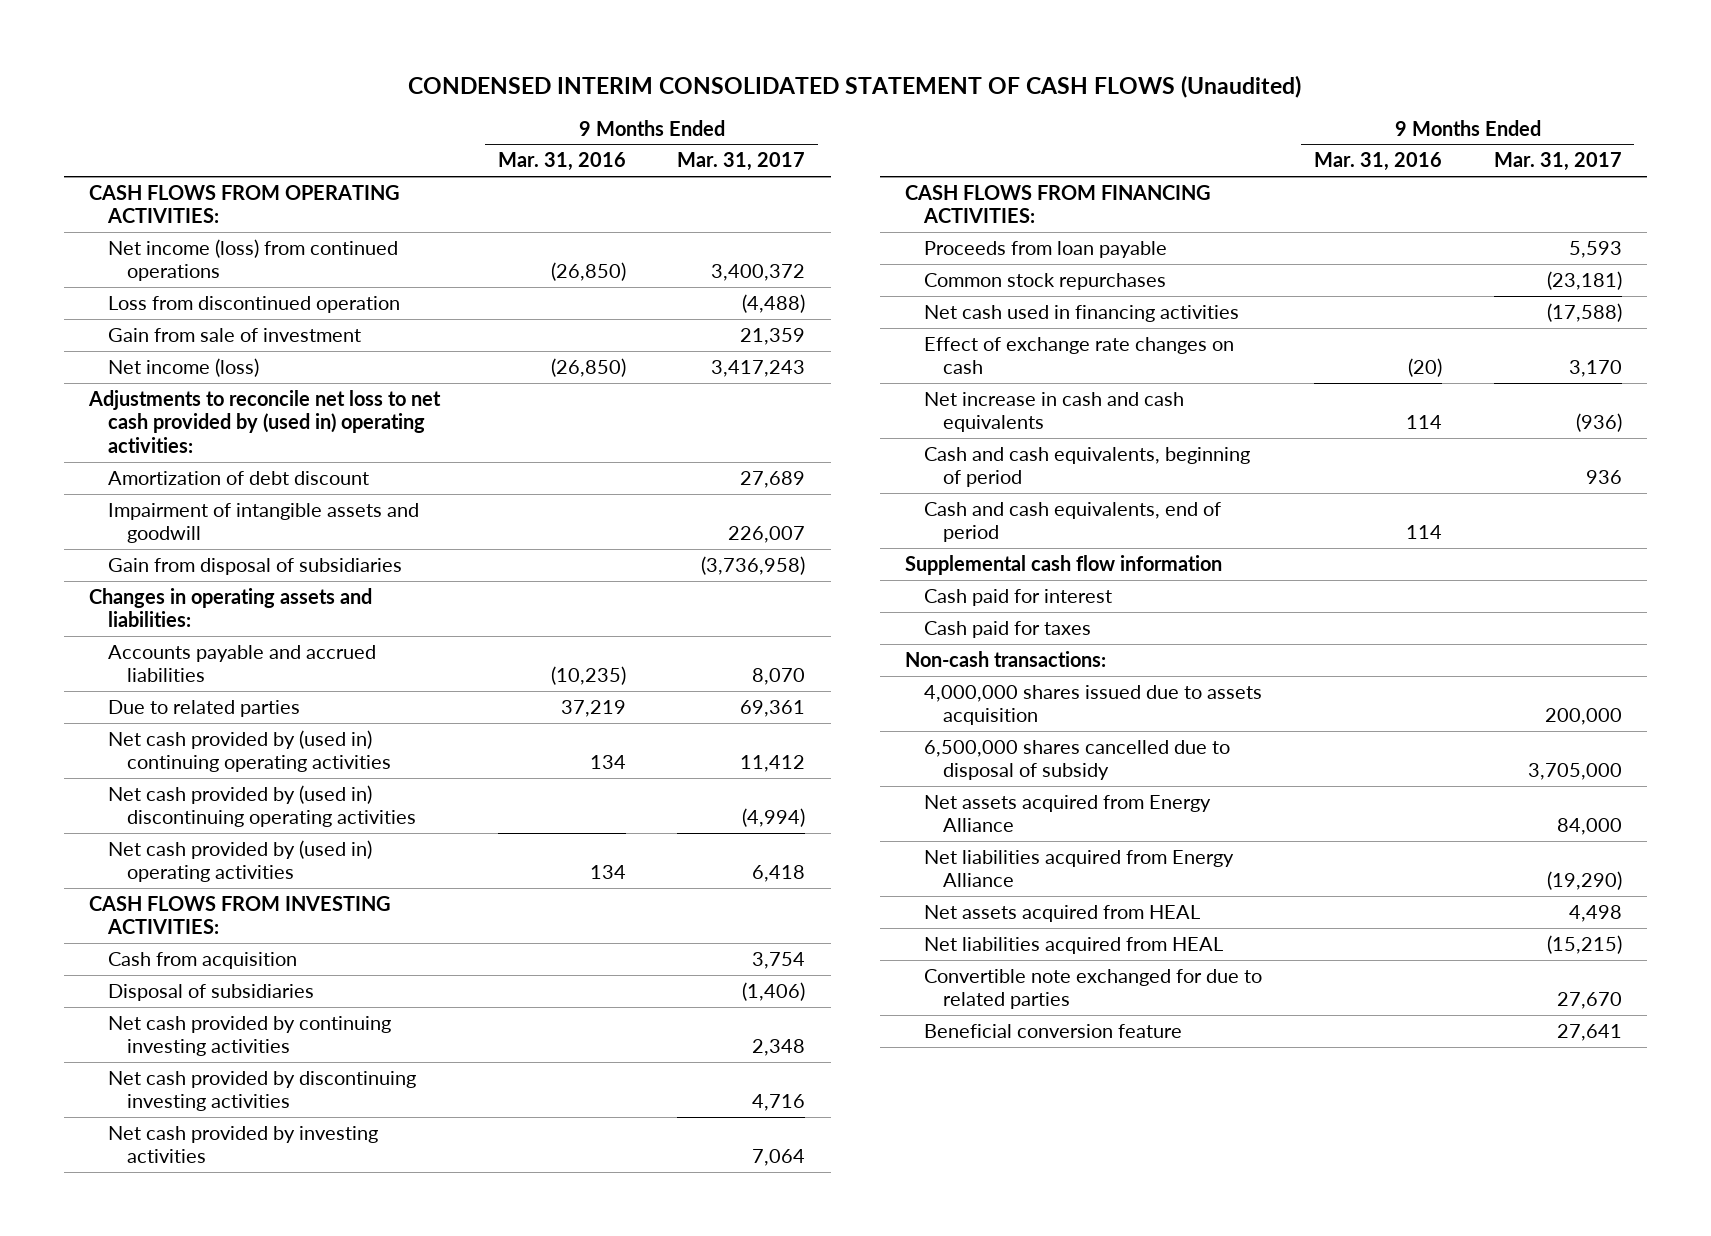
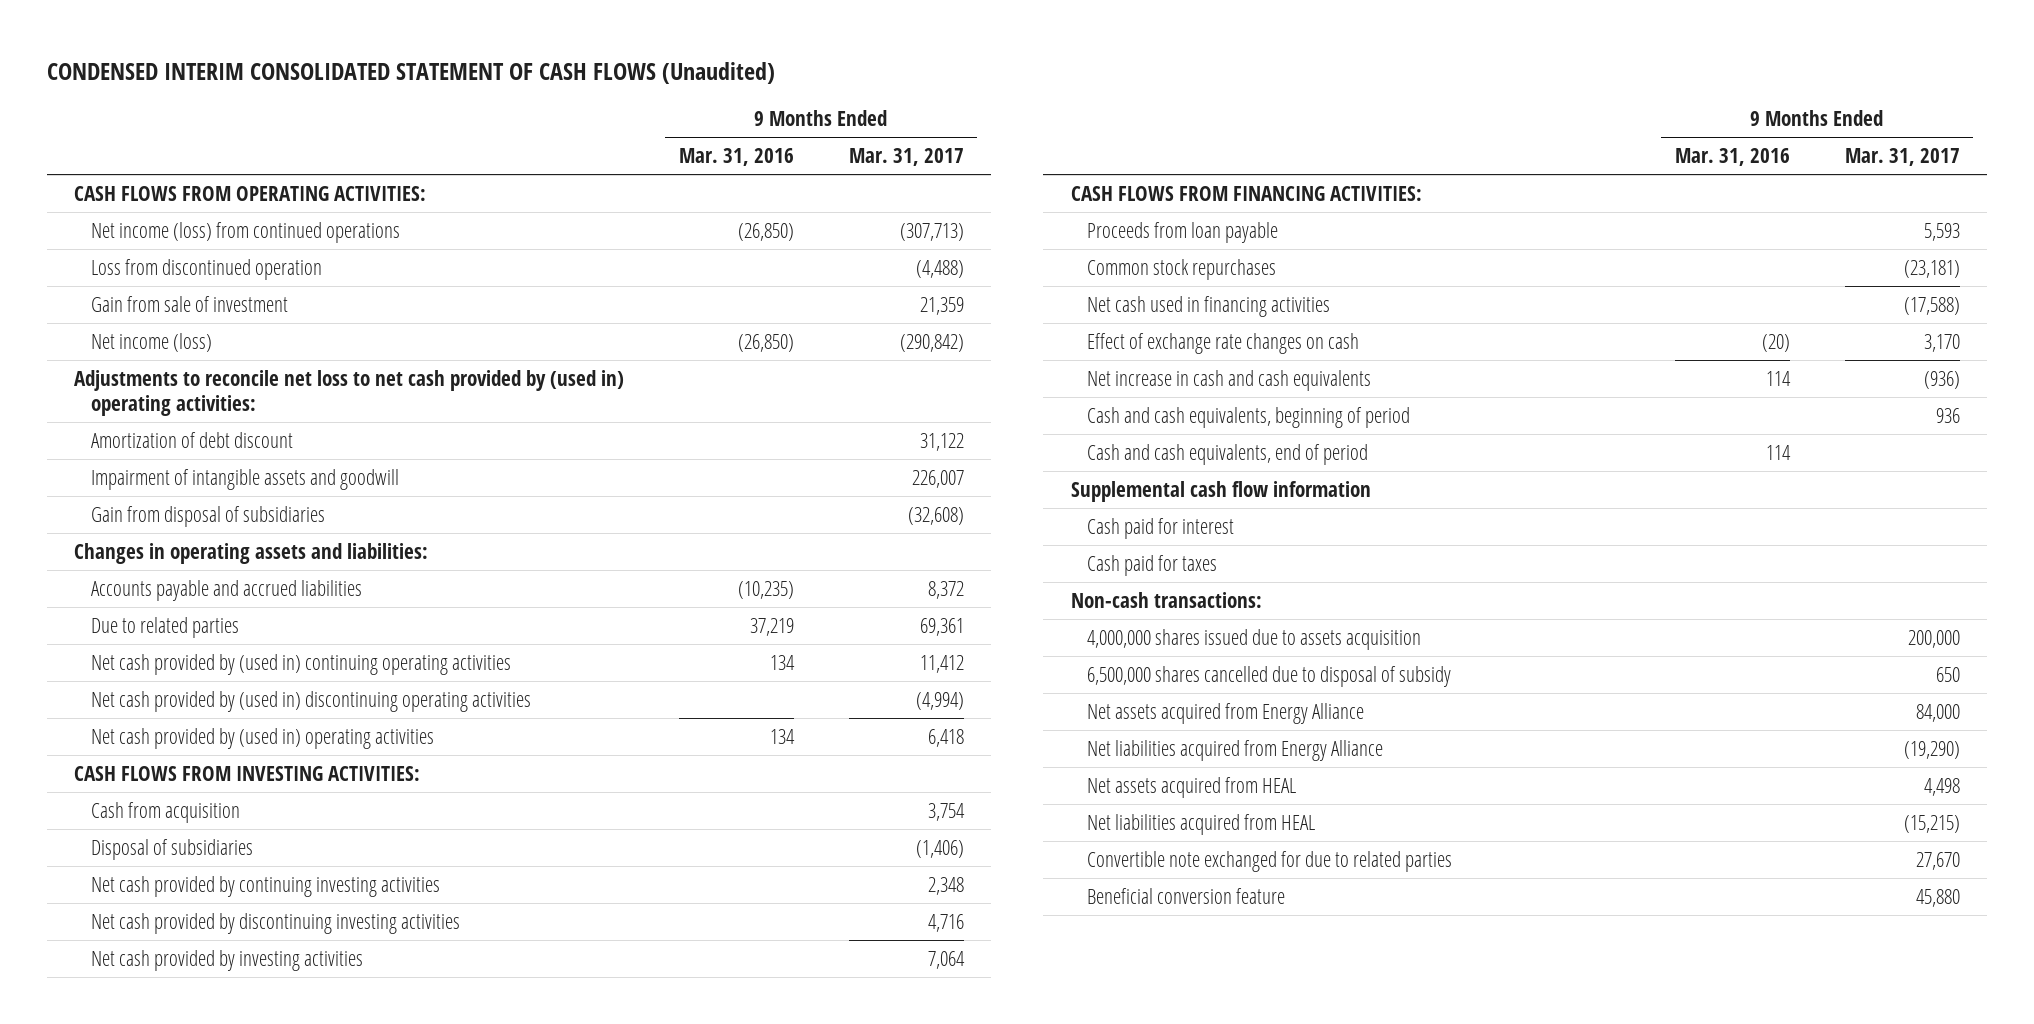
[711,264,806,282] 3,400,372 -> [899,222,964,241] (307,713)
[711,359,806,377] 3,417,243 -> [899,333,964,352] (290,842)
[740,470,806,488] 27,689 -> [919,432,964,451] 31,122
[701,555,806,575] (3,736,958) -> [907,506,964,525] (32,608)
[752,668,806,686] 8,070 -> [927,580,964,599] 8,372
[1527,763,1622,781] 3,705,000 -> [1935,666,1960,682] 650
[1556,1023,1622,1041] 27,641 -> [1915,888,1960,907] 45,880

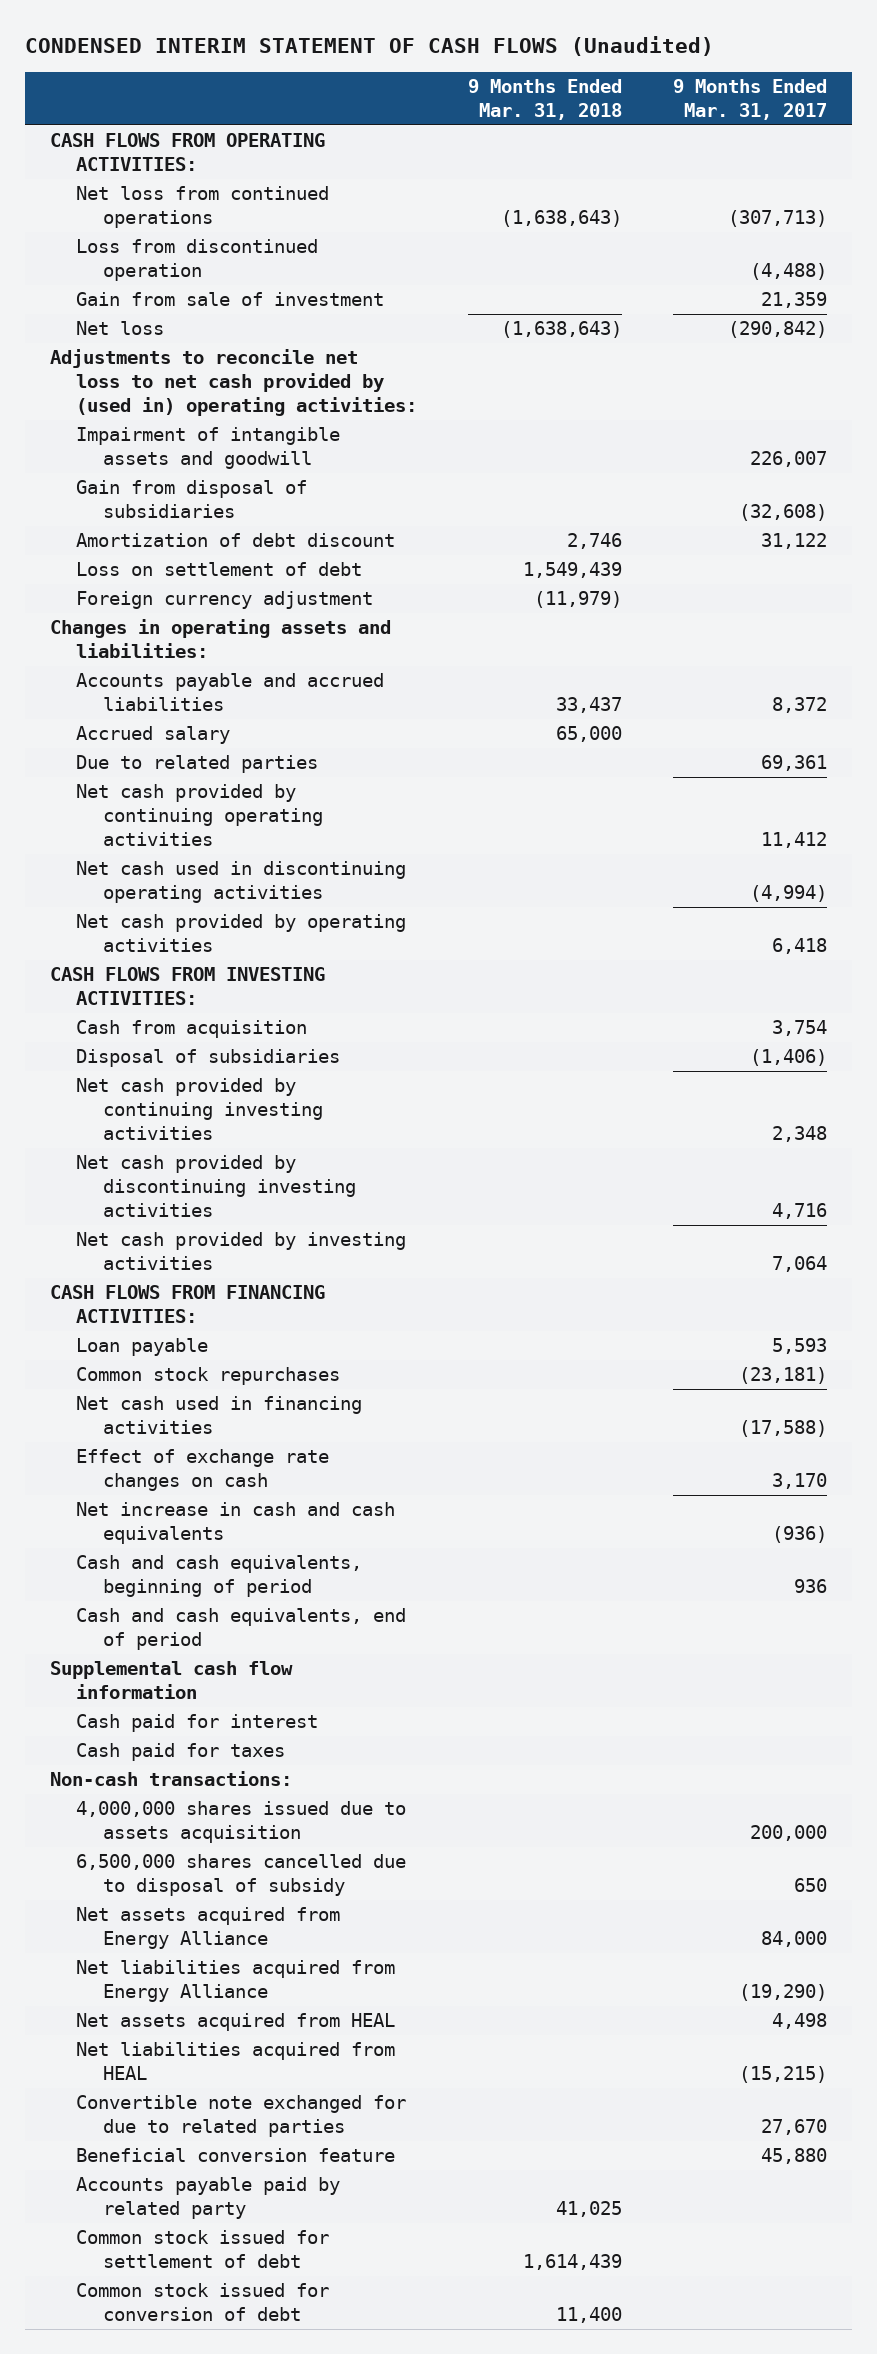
[47,61,776,84] CONDENSED INTERIM CONSOLIDATED STATEMENT OF CASH FLOWS (Unaudited) -> [24,36,714,57] CONDENSED INTERIM STATEMENT OF CASH FLOWS (Unaudited)
[679,148,795,167] Mar. 31, 2016 -> none
none -> [468,78,623,120] 9 Months Ended Mar. 31, 2018
[90,221,400,243] Net income (loss) from continued operations -> [76,186,330,229] Net loss from continued operations
[90,332,212,352] Net income (loss) -> [76,321,165,336] Net loss
[90,431,293,448] Amortization of debt discount -> [76,533,396,548] Amortization of debt discount
none -> [76,562,363,577] Loss on settlement of debt
none -> [76,591,374,610] Foreign currency adjustment
none -> [76,726,231,745] Accrued salary
[90,653,511,675] Net cash provided by (used in) continuing operating activities -> [76,784,323,846] Net cash provided by continuing operating activities
[90,690,531,712] Net cash provided by (used in) discontinuing operating activities -> [76,861,407,904] Net cash used in discontinuing operating activities
[90,727,434,749] Net cash provided by (used in) operating activities -> [76,914,407,953] Net cash provided by operating activities
[1086,221,1278,243] Proceeds from loan payable -> [76,1338,209,1357] Loan payable
none -> [76,2177,341,2220] Accounts payable paid by related party
none -> [76,2230,330,2269] Common stock issued for settlement of debt
none -> [76,2283,330,2322] Common stock issued for conversion of debt

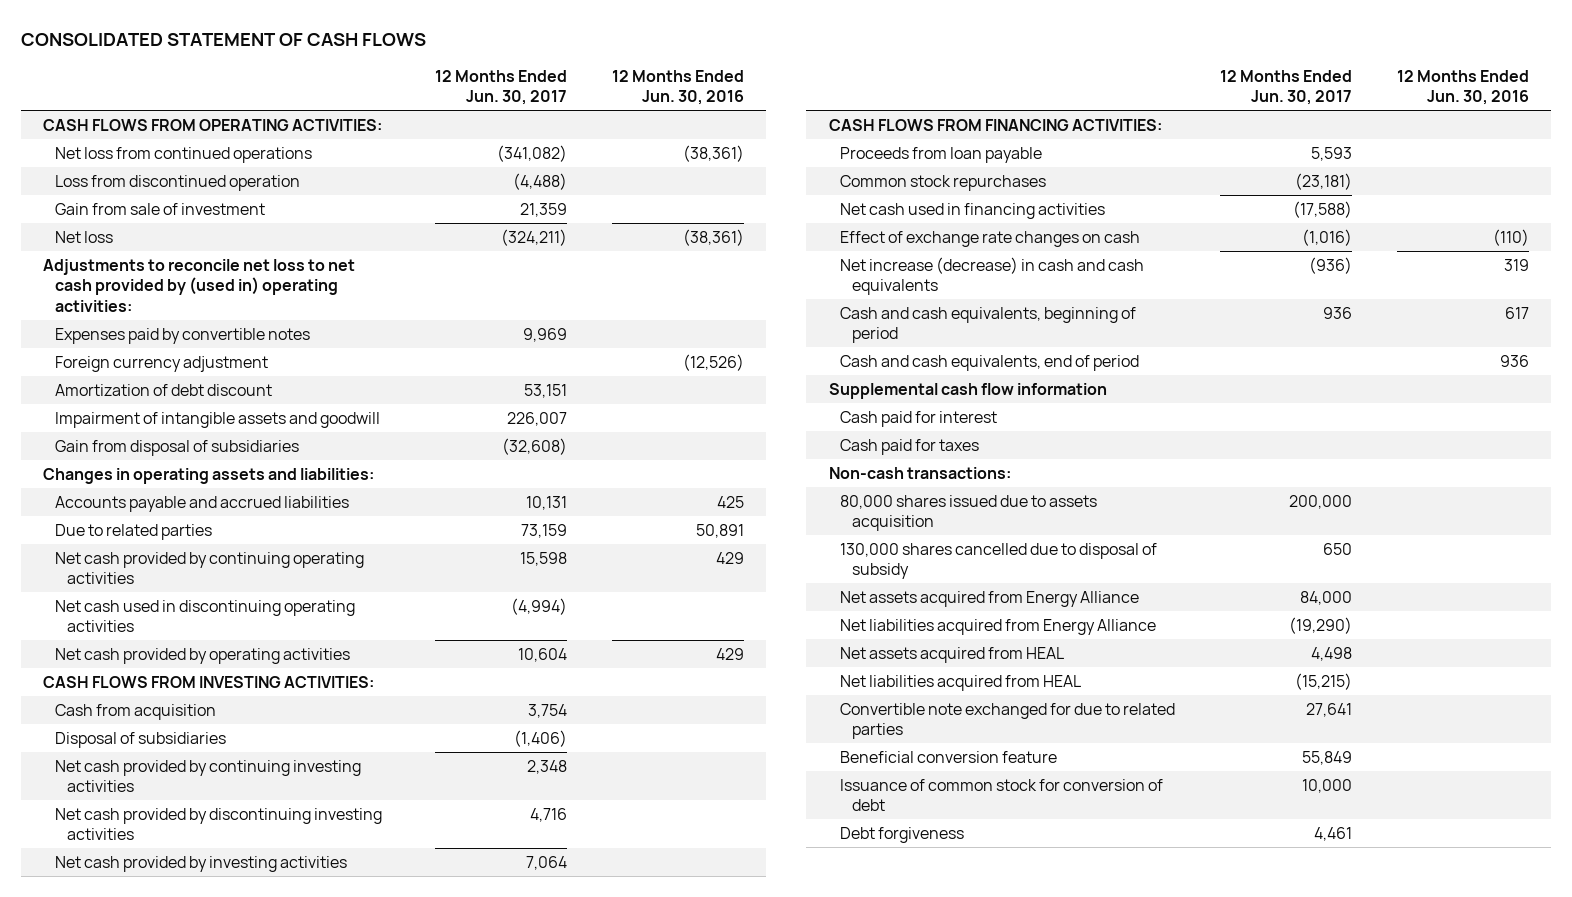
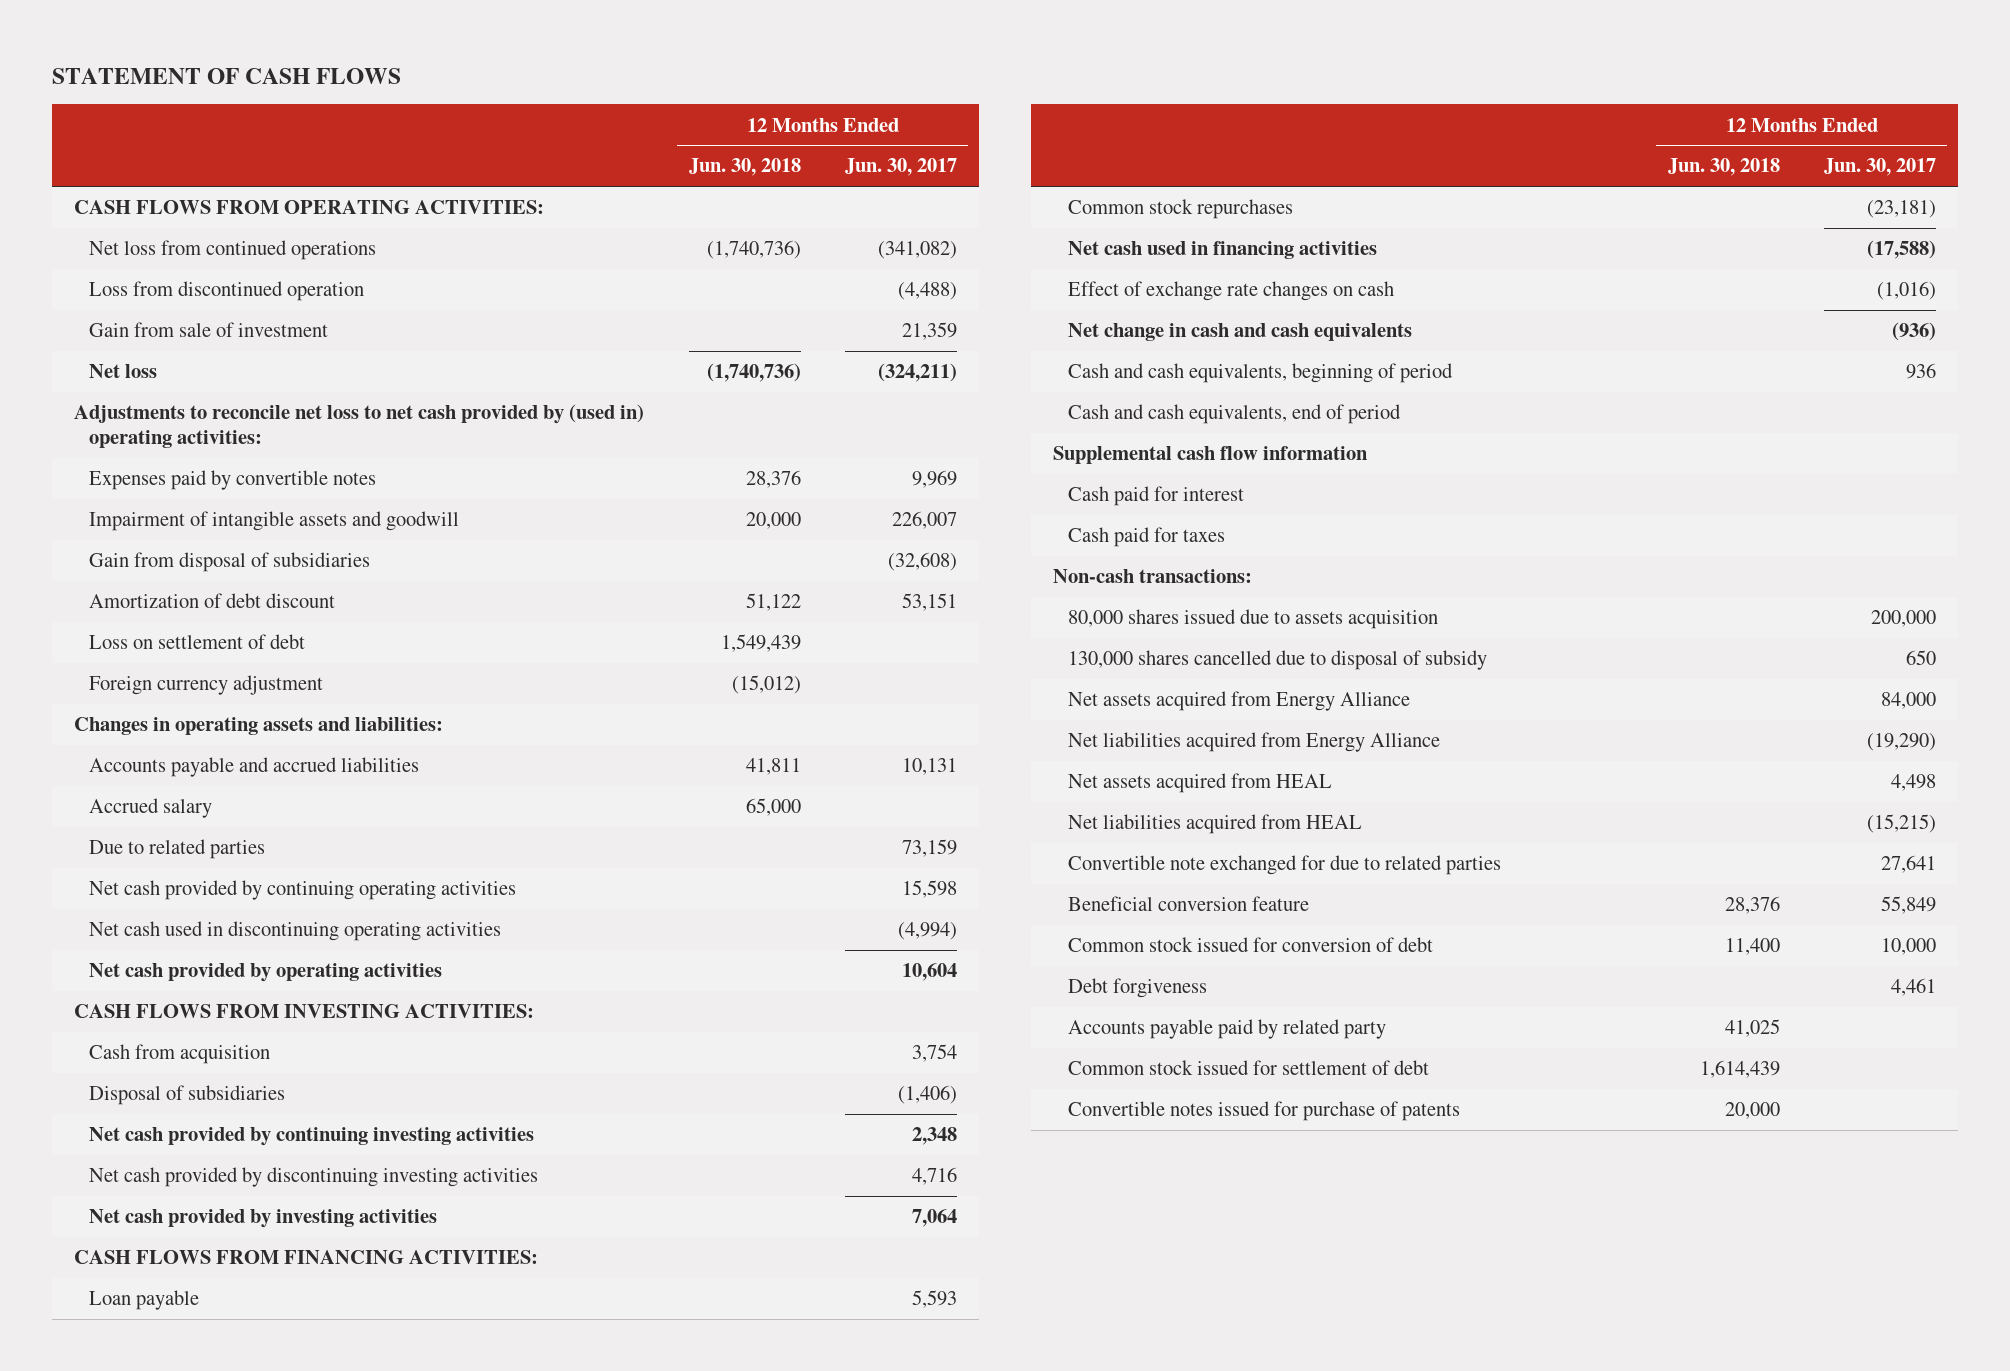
[21,32,427,46] CONSOLIDATED STATEMENT OF CASH FLOWS -> [51,67,401,84] STATEMENT OF CASH FLOWS
[611,69,744,106] 12 Months Ended Jun. 30, 2016 -> none
none -> [688,158,801,177] Jun. 30, 2018
[55,383,273,396] Amortization of debt discount -> [89,593,336,609] Amortization of debt discount
none -> [89,634,306,650] Loss on settlement of debt
[55,355,269,372] Foreign currency adjustment -> [89,675,324,696] Foreign currency adjustment
none -> [89,798,213,819] Accrued salary
[840,146,1043,163] Proceeds from loan payable -> [89,1290,200,1311] Loan payable
[840,256,1145,296] Net increase (decrease) in cash and cash equivalents -> [1068,323,1413,342] Net change in cash and cash equivalents
[840,778,1164,812] Issuance of common stock for conversion of debt -> [1068,937,1434,953] Common stock issued for conversion of debt
none -> [1068,1019,1387,1040] Accounts payable paid by related party
none -> [1068,1060,1430,1076] Common stock issued for settlement of debt
none -> [1068,1101,1461,1122] Convertible notes issued for purchase of patents

